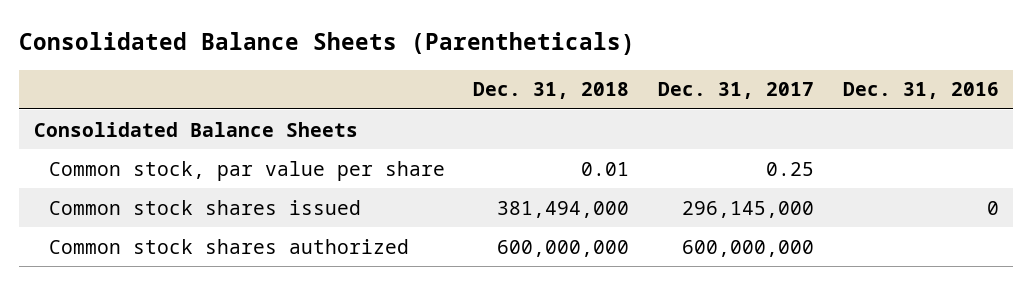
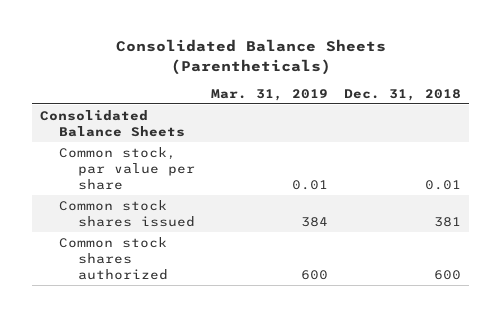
[657,82,814,100] Dec. 31, 2017 -> none
[842,82,999,100] Dec. 31, 2016 -> none
none -> [210,88,328,101] Mar. 31, 2019
[497,200,630,218] 381,494,000 -> [434,216,462,227] 381
[497,239,630,257] 600,000,000 -> [434,269,462,280] 600

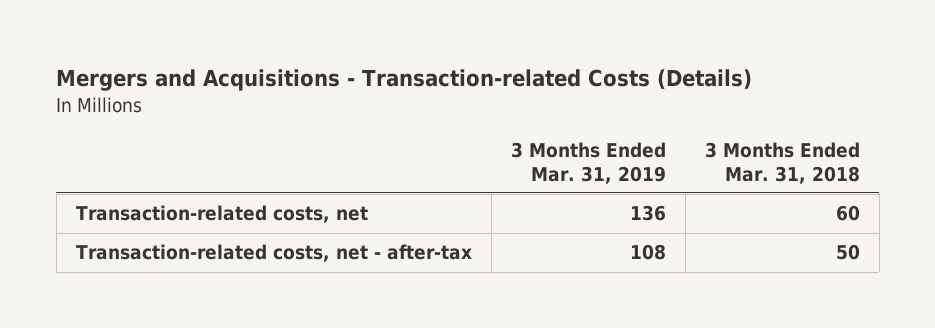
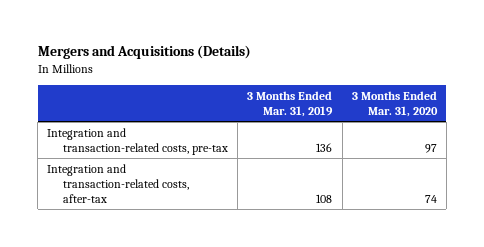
[56,68,753,91] Mergers and Acquisitions - Transaction-related Costs (Details) -> [37,45,251,60] Mergers and Acquisitions (Details)
[704,142,860,184] 3 Months Ended Mar. 31, 2018 -> none
none -> [351,90,438,117] 3 Months Ended Mar. 31, 2020
[75,205,368,224] Transaction-related costs, net -> [47,127,228,155] Integration and transaction-related costs, pre-tax
[75,244,472,263] Transaction-related costs, net - after-tax -> [47,163,189,203] Integration and transaction-related costs, after-tax

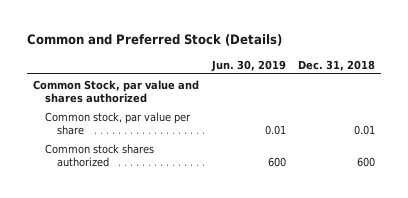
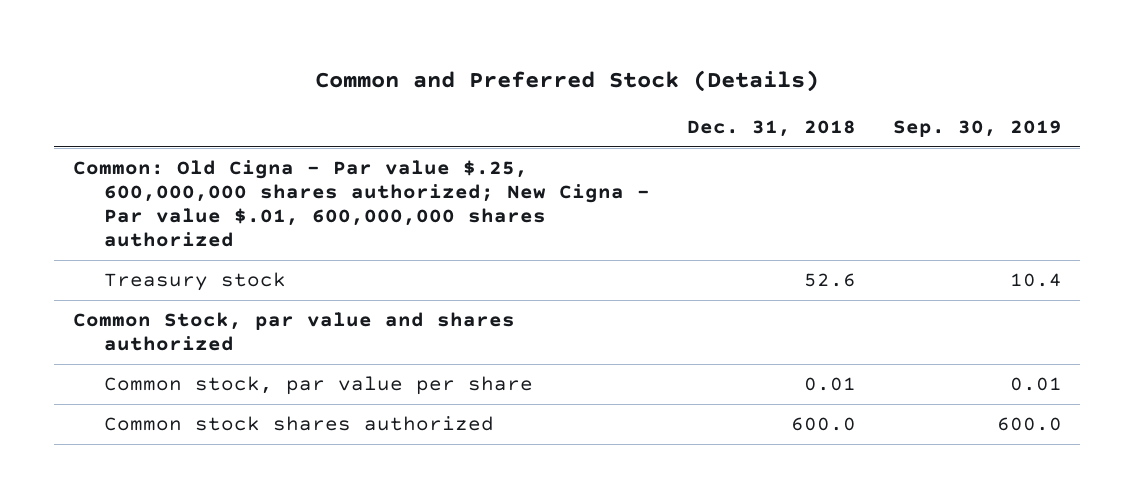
[210,59,286,72] Jun. 30, 2019 -> none
none -> [892,120,1062,138] Sep. 30, 2019
none -> [72,159,650,248] Common: Old Cigna - Par value $.25, 600,000,000 shares authorized; New Cigna - Par value $.01, 600,000,000 shares authorized
none -> [103,271,286,291] Treasury stock
[357,156,376,167] 600 -> [790,416,856,431] 600.0

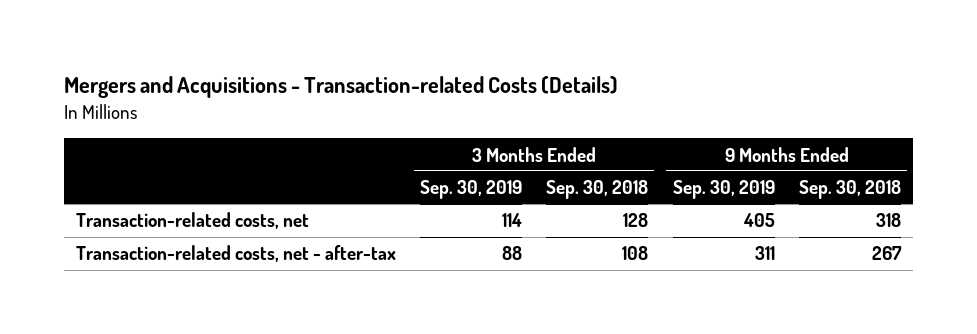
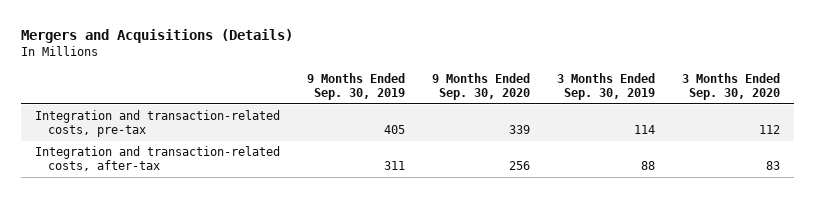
[63,76,618,99] Mergers and Acquisitions - Transaction-related Costs (Details) -> [20,28,293,43] Mergers and Acquisitions (Details)
[546,180,649,200] Sep. 30, 2018 -> none
[798,180,901,200] Sep. 30, 2018 -> none
none -> [431,73,530,101] 9 Months Ended Sep. 30, 2020
none -> [682,73,781,101] 3 Months Ended Sep. 30, 2020
[75,212,309,230] Transaction-related costs, net -> [34,110,280,138] Integration and transaction-related costs, pre-tax
[75,245,396,263] Transaction-related costs, net - after-tax -> [34,146,280,172] Integration and transaction-related costs, after-tax

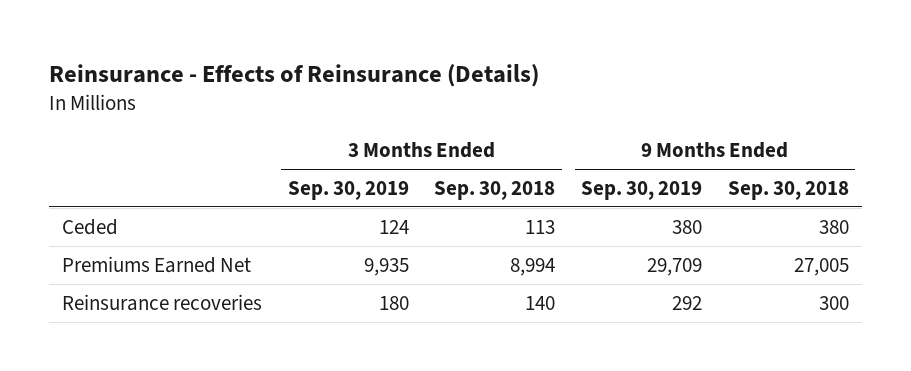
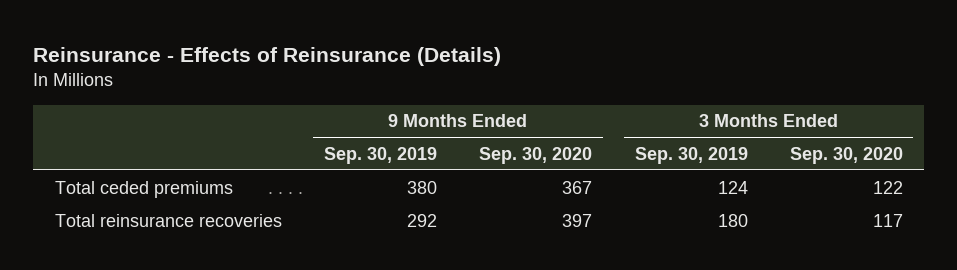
[434,180,556,200] Sep. 30, 2018 -> none
[727,180,849,200] Sep. 30, 2018 -> none
none -> [479,146,593,164] Sep. 30, 2020
none -> [789,146,903,164] Sep. 30, 2020
[61,255,251,273] Premiums Earned Net -> none
[61,218,118,235] Ceded -> [54,180,233,198] Total ceded premiums
[61,293,262,311] Reinsurance recoveries -> [54,213,282,227] Total reinsurance recoveries

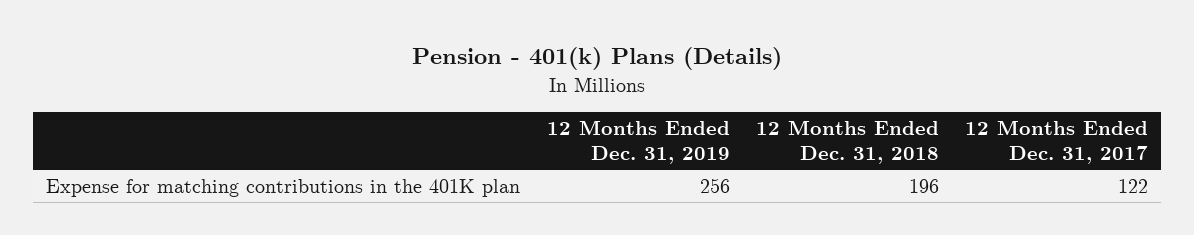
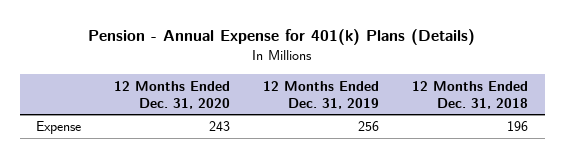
[412,47,783,71] Pension - 401(k) Plans (Details) -> [88,29,476,46] Pension - Annual Expense for 401(k) Plans (Details)
[965,119,1149,165] 12 Months Ended Dec. 31, 2017 -> none
none -> [114,80,231,110] 12 Months Ended Dec. 31, 2020
[46,178,521,197] Expense for matching contributions in the 401K plan -> [36,121,82,135] Expense

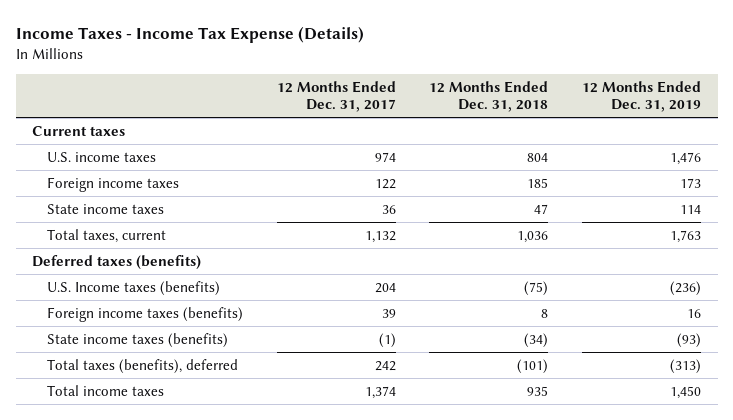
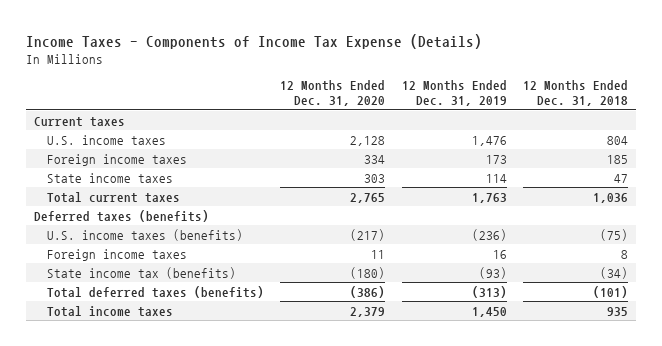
[15,25,364,43] Income Taxes - Income Tax Expense (Details) -> [25,33,482,49] Income Taxes - Components of Income Tax Expense (Details)
[276,80,396,113] 12 Months Ended Dec. 31, 2017 -> none
none -> [280,80,386,107] 12 Months Ended Dec. 31, 2020
[47,228,167,243] Total taxes, current -> [47,191,181,203] Total current taxes
[47,280,221,296] U.S. Income taxes (benefits) -> [47,228,244,241] U.S. income taxes (benefits)
[47,306,244,322] Foreign income taxes (benefits) -> [47,248,188,261] Foreign income taxes
[47,332,229,348] State income taxes (benefits) -> [47,266,237,279] State income tax (benefits)
[47,358,239,374] Total taxes (benefits), deferred -> [47,285,265,298] Total deferred taxes (benefits)

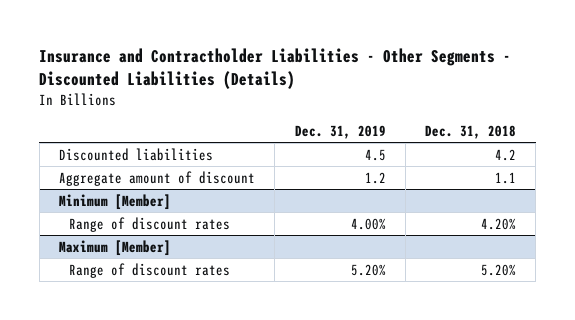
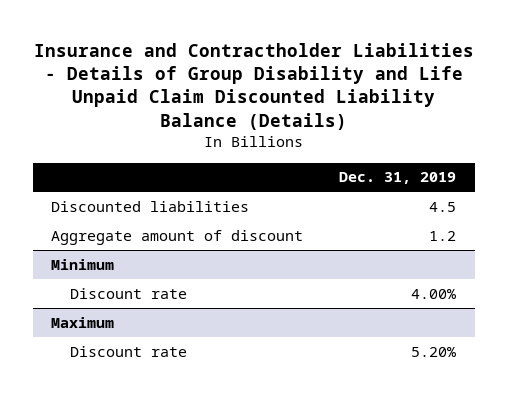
[39,47,512,89] Insurance and Contractholder Liabilities - Other Segments - Discounted Liabilities (Details) -> [33,42,474,130] Insurance and Contractholder Liabilities - Details of Group Disability and Life Unpaid Claim Discounted Liability Balance (Details)
[425,124,517,139] Dec. 31, 2018 -> none
[59,193,172,210] Minimum [Member] -> [51,258,115,270] Minimum
[69,216,231,232] Range of discount rates -> [70,287,188,299] Discount rate
[59,239,172,256] Maximum [Member] -> [51,316,115,328] Maximum
[69,262,231,278] Range of discount rates -> [70,345,188,357] Discount rate

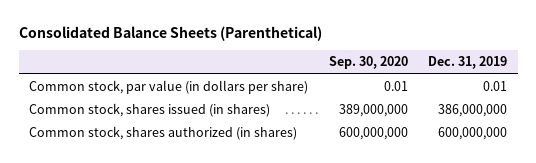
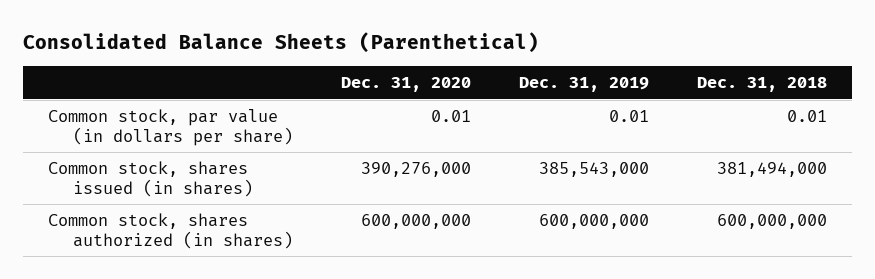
[328,56,408,70] Sep. 30, 2020 -> none
none -> [341,77,472,93] Dec. 31, 2020
none -> [697,77,828,93] Dec. 31, 2018
[438,104,508,118] 386,000,000 -> [539,162,650,178] 385,543,000

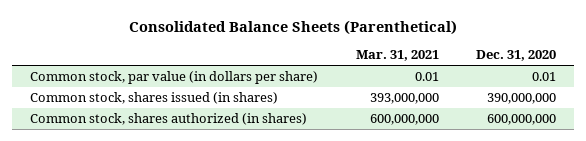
[519,77,650,93] Dec. 31, 2019 -> none
[697,77,828,93] Dec. 31, 2018 -> none
none -> [355,50,439,62] Mar. 31, 2021
[361,162,472,178] 390,276,000 -> [486,92,556,104] 390,000,000

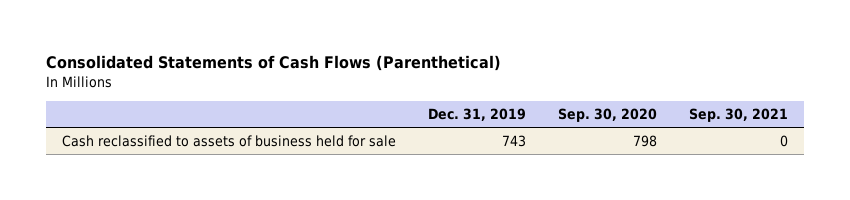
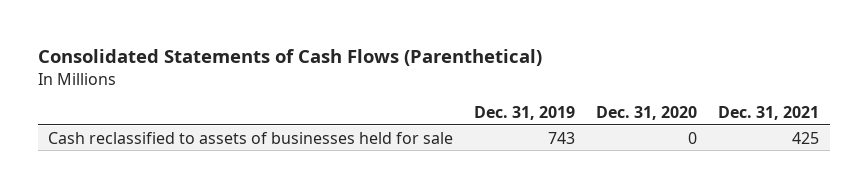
[558,108,658,123] Sep. 30, 2020 -> none
[689,108,789,123] Sep. 30, 2021 -> none
none -> [596,106,698,121] Dec. 31, 2020
none -> [718,106,820,121] Dec. 31, 2021
[61,135,396,148] Cash reclassified to assets of business held for sale -> [48,131,454,144] Cash reclassified to assets of businesses held for sale

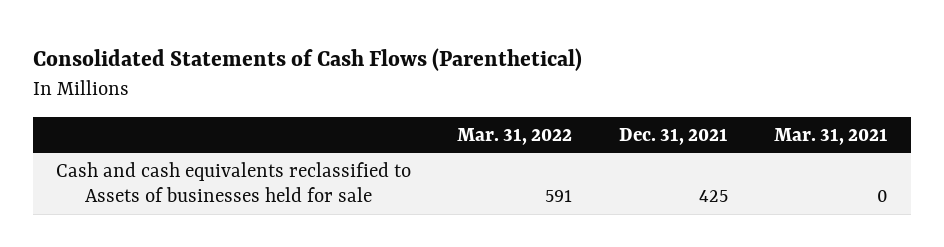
[474,106,576,121] Dec. 31, 2019 -> none
[596,106,698,121] Dec. 31, 2020 -> none
none -> [457,127,573,145] Mar. 31, 2022
none -> [774,127,889,145] Mar. 31, 2021
[48,131,454,144] Cash reclassified to assets of businesses held for sale -> [55,161,411,202] Cash and cash equivalents reclassified to Assets of businesses held for sale

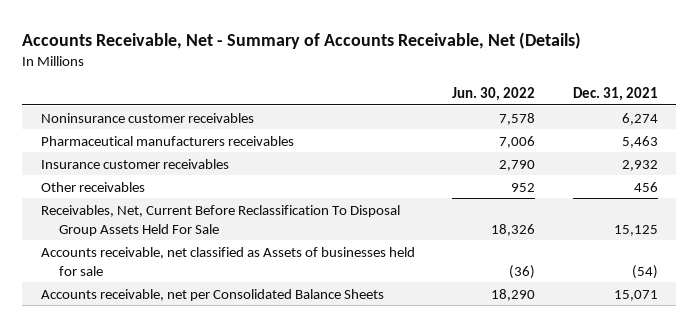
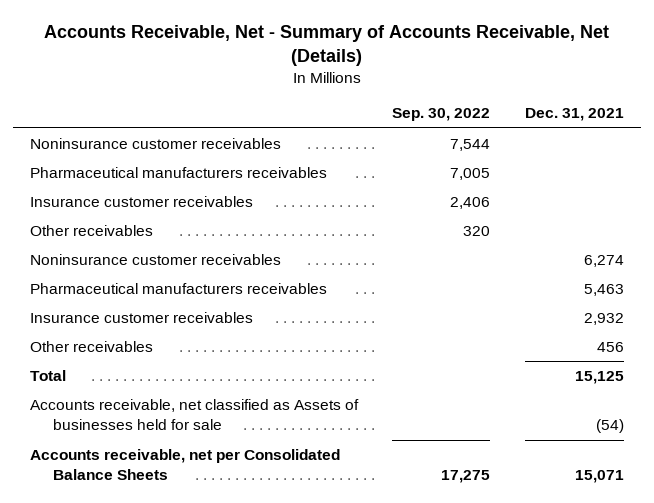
[452,86,536,101] Jun. 30, 2022 -> none
none -> [392,108,491,122] Sep. 30, 2022
none -> [30,138,282,150] Noninsurance customer receivables
none -> [30,167,328,179] Pharmaceutical manufacturers receivables
none -> [30,196,254,208] Insurance customer receivables
none -> [30,225,154,237] Other receivables
[40,204,400,236] Receivables, Net, Current Before Reclassification To Disposal Group Assets Held For Sale -> [30,370,67,382] Total

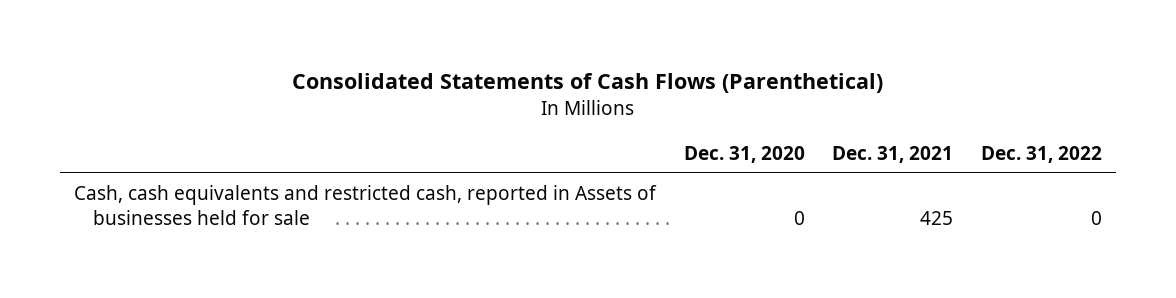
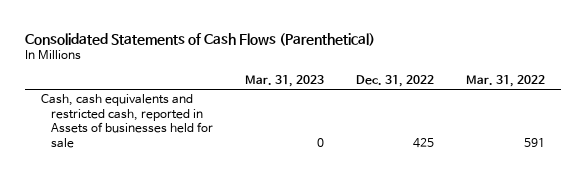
[683,145,805,163] Dec. 31, 2020 -> none
[832,145,954,163] Dec. 31, 2021 -> none
none -> [244,75,324,88] Mar. 31, 2023
none -> [466,75,546,88] Mar. 31, 2022
[1091,210,1103,225] 0 -> [413,138,435,149] 425

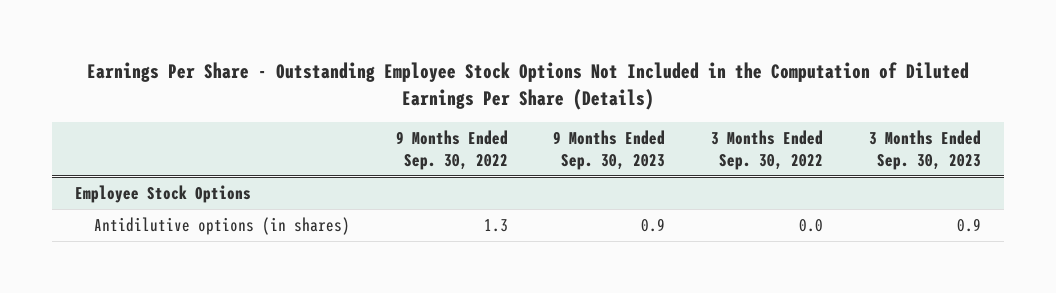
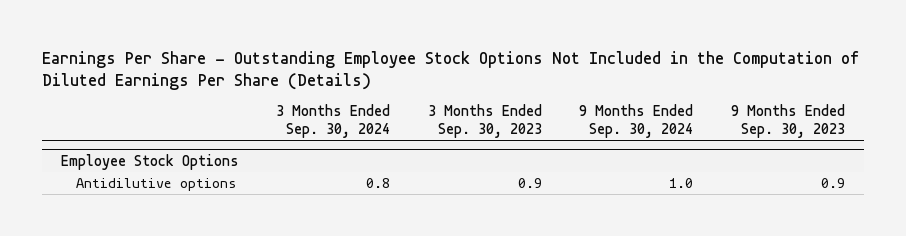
[395,129,508,170] 9 Months Ended Sep. 30, 2022 -> none
[711,129,824,170] 3 Months Ended Sep. 30, 2022 -> none
none -> [276,104,391,139] 3 Months Ended Sep. 30, 2024
none -> [579,104,694,139] 9 Months Ended Sep. 30, 2024
[94,216,351,235] Antidilutive options (in shares) -> [75,177,237,191] Antidilutive options

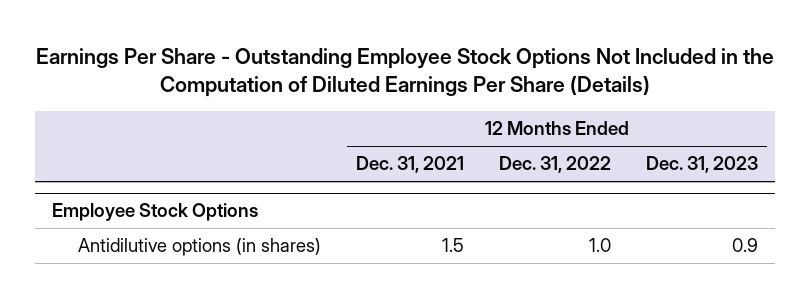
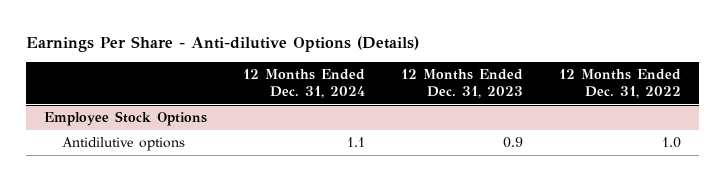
[36,47,775,98] Earnings Per Share - Outstanding Employee Stock Options Not Included in the Computation of Diluted Earnings Per Share (Details) -> [26,35,420,52] Earnings Per Share - Anti-dilutive Options (Details)
[355,156,464,174] Dec. 31, 2021 -> none
none -> [243,68,366,98] 12 Months Ended Dec. 31, 2024
[78,238,322,257] Antidilutive options (in shares) -> [61,137,185,152] Antidilutive options

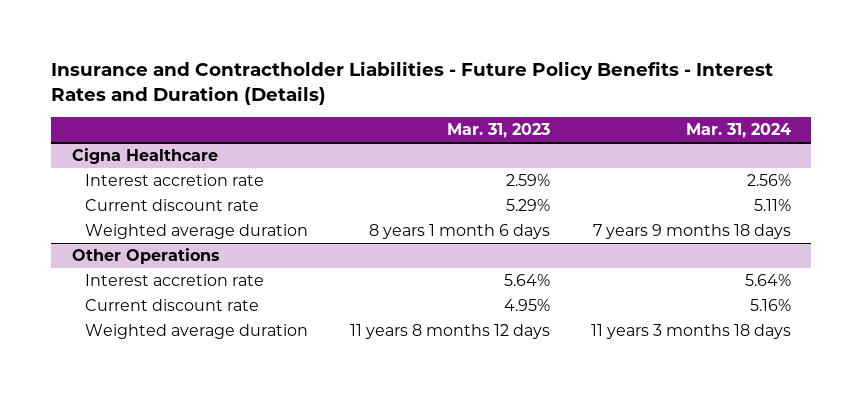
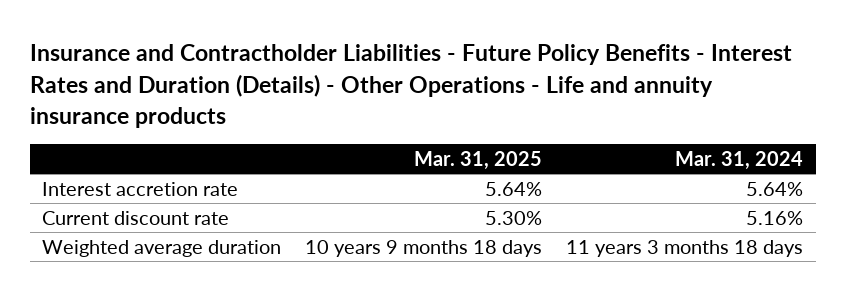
[51,61,774,105] Insurance and Contractholder Liabilities - Future Policy Benefits - Interest Rates and Duration (Details) -> [29,44,792,128] Insurance and Contractholder Liabilities - Future Policy Benefits - Interest Rates and Duration (Details) - Other Operations - Life and annuity insurance products
[446,123,550,139] Mar. 31, 2023 -> none
none -> [414,150,543,170] Mar. 31, 2025
[72,148,219,165] Cigna Healthcare -> none
[85,174,265,187] Interest accretion rate -> none
[85,199,260,212] Current discount rate -> none
[85,224,309,240] Weighted average duration -> none
[72,248,221,265] Other Operations -> none

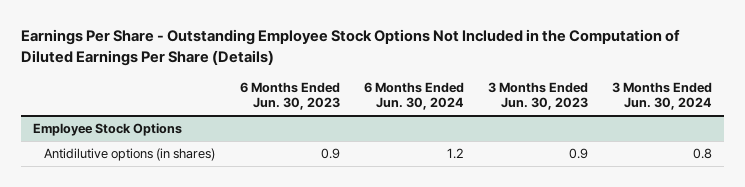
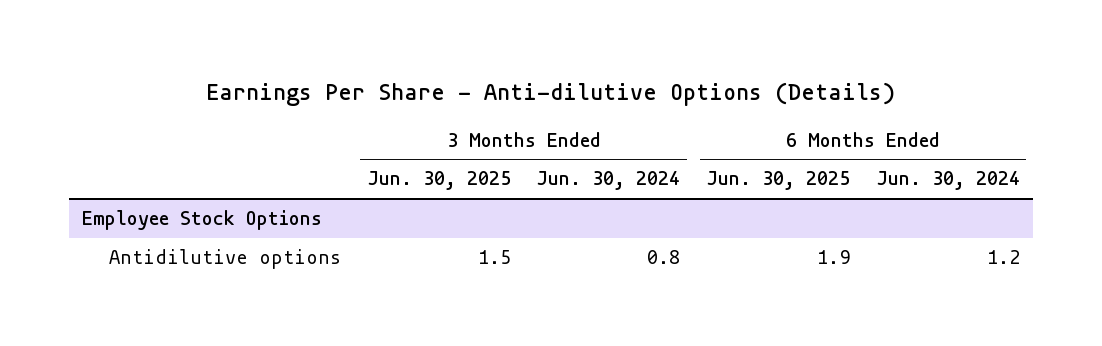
[21,29,681,66] Earnings Per Share - Outstanding Employee Stock Options Not Included in the Computation of Diluted Earnings Per Share (Details) -> [205,82,895,107] Earnings Per Share - Anti-dilutive Options (Details)
[239,82,340,111] 6 Months Ended Jun. 30, 2023 -> none
[488,82,589,111] 3 Months Ended Jun. 30, 2023 -> none
none -> [366,171,511,191] Jun. 30, 2025
none -> [706,171,851,191] Jun. 30, 2025
[44,148,216,162] Antidilutive options (in shares) -> [108,249,341,270] Antidilutive options

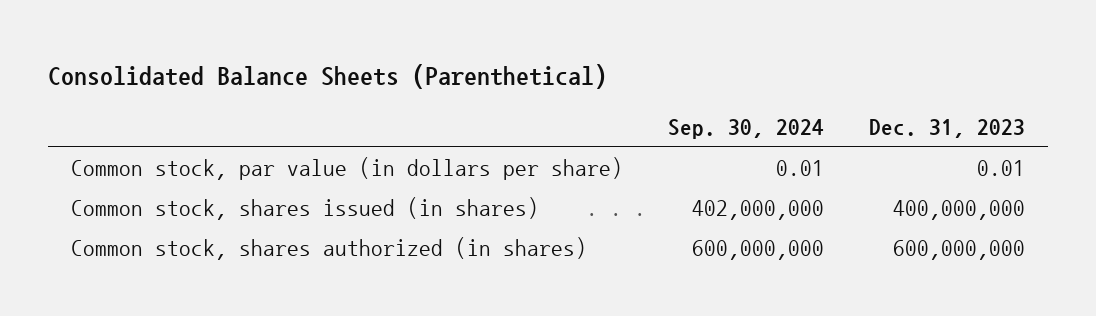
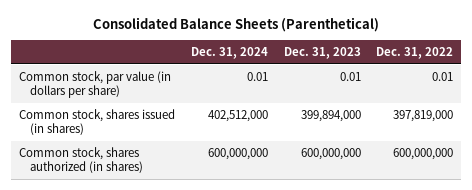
[668,118,825,139] Sep. 30, 2024 -> none
none -> [190,47,268,60] Dec. 31, 2024
none -> [376,47,454,60] Dec. 31, 2022
[893,200,1026,221] 400,000,000 -> [300,109,361,122] 399,894,000

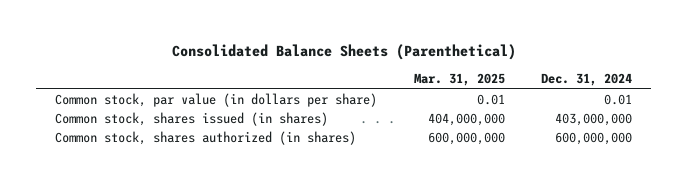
[283,47,361,60] Dec. 31, 2023 -> none
[376,47,454,60] Dec. 31, 2022 -> none
none -> [413,73,505,87] Mar. 31, 2025
[207,109,268,122] 402,512,000 -> [555,113,633,127] 403,000,000

